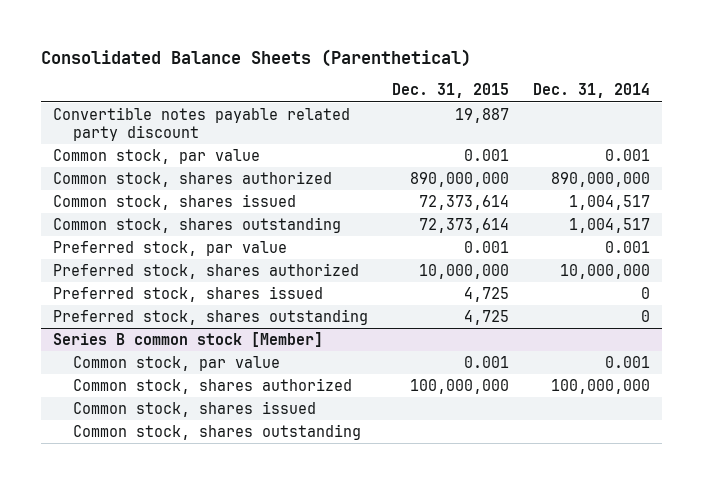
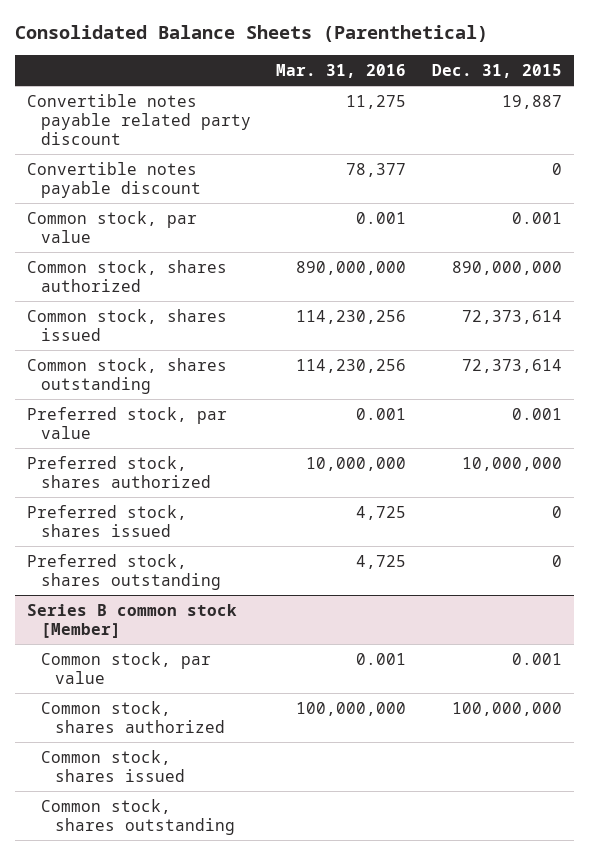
[532,83,650,99] Dec. 31, 2014 -> none
none -> [276,64,407,79] Mar. 31, 2016
none -> [27,161,202,198] Convertible notes payable discount
[464,286,510,302] 4,725 -> [551,505,562,518] 0
[464,309,510,325] 4,725 -> [551,554,562,567] 0

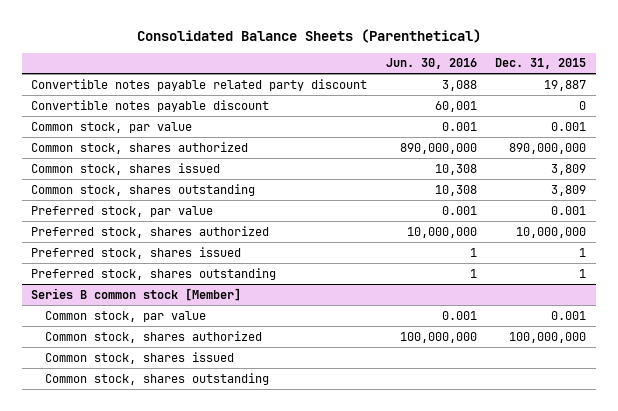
[276,64,407,79] Mar. 31, 2016 -> none
none -> [385,58,477,70] Jun. 30, 2016
[461,309,562,324] 72,373,614 -> [551,163,587,175] 3,809
[461,358,562,373] 72,373,614 -> [551,184,587,196] 3,809
[551,505,562,518] 0 -> [579,247,587,257] 1
[551,554,562,567] 0 -> [579,268,587,278] 1

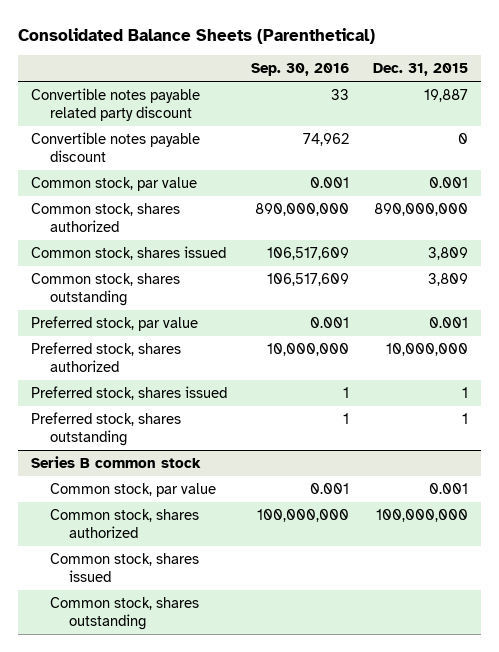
[385,58,477,70] Jun. 30, 2016 -> none
none -> [251,63,350,77] Sep. 30, 2016
[31,287,242,301] Series B common stock [Member] -> [30,456,201,469] Series B common stock

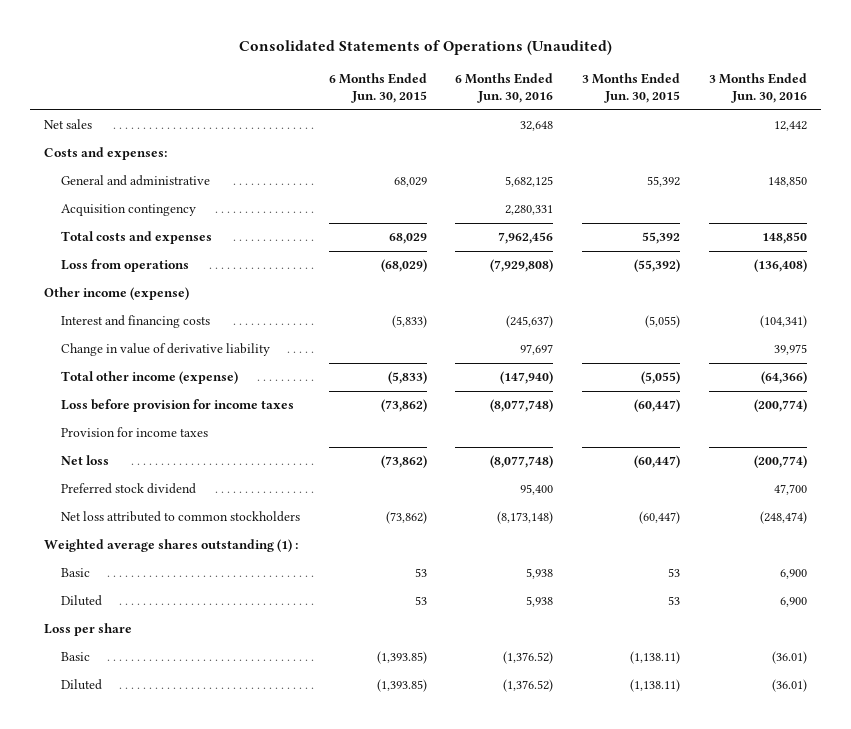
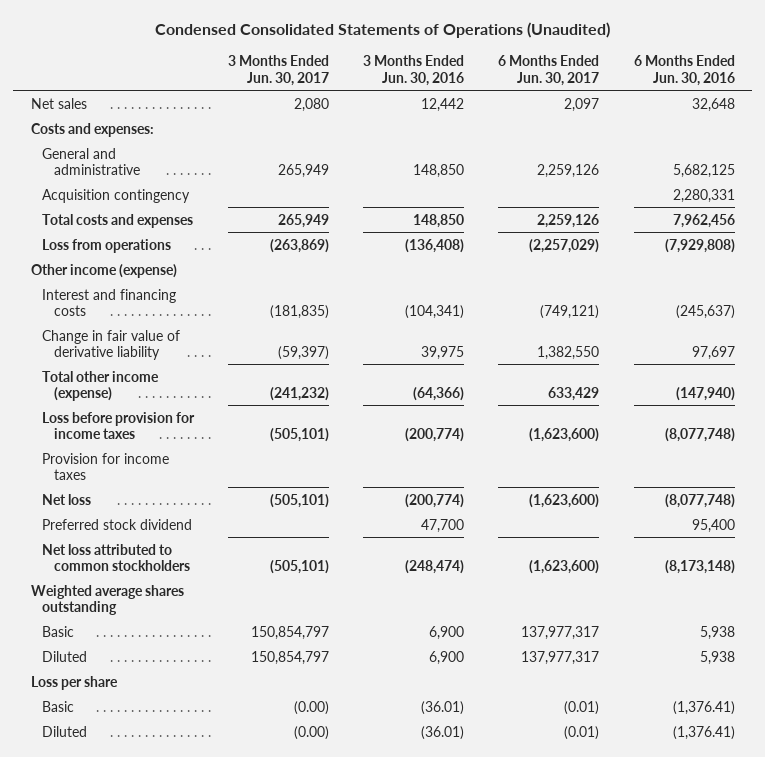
[238,39,612,55] Consolidated Statements of Operations (Unaudited) -> [154,21,610,38] Condensed Consolidated Statements of Operations (Unaudited)
[328,72,427,104] 6 Months Ended Jun. 30, 2015 -> none
[582,72,681,104] 3 Months Ended Jun. 30, 2015 -> none
none -> [228,55,330,86] 3 Months Ended Jun. 30, 2017
none -> [498,55,600,86] 6 Months Ended Jun. 30, 2017
[60,343,270,357] Change in value of derivative liability -> [42,329,181,360] Change in fair value of derivative liability
[44,539,299,553] Weighted average shares outstanding (1) : -> [30,584,184,615] Weighted average shares outstanding
[503,651,554,665] (1,376.52) -> [672,700,735,715] (1,376.41)
[503,679,554,693] (1,376.52) -> [672,725,735,740] (1,376.41)

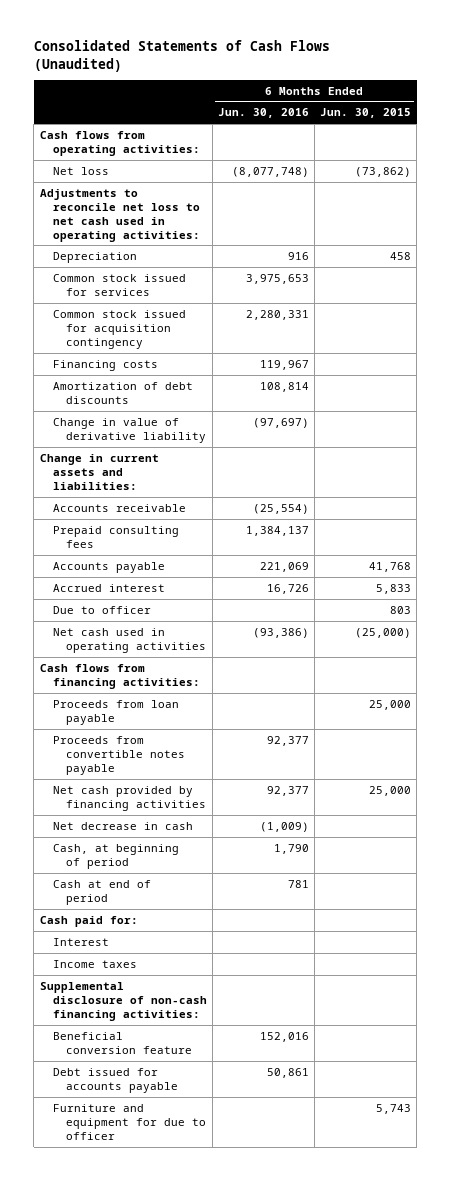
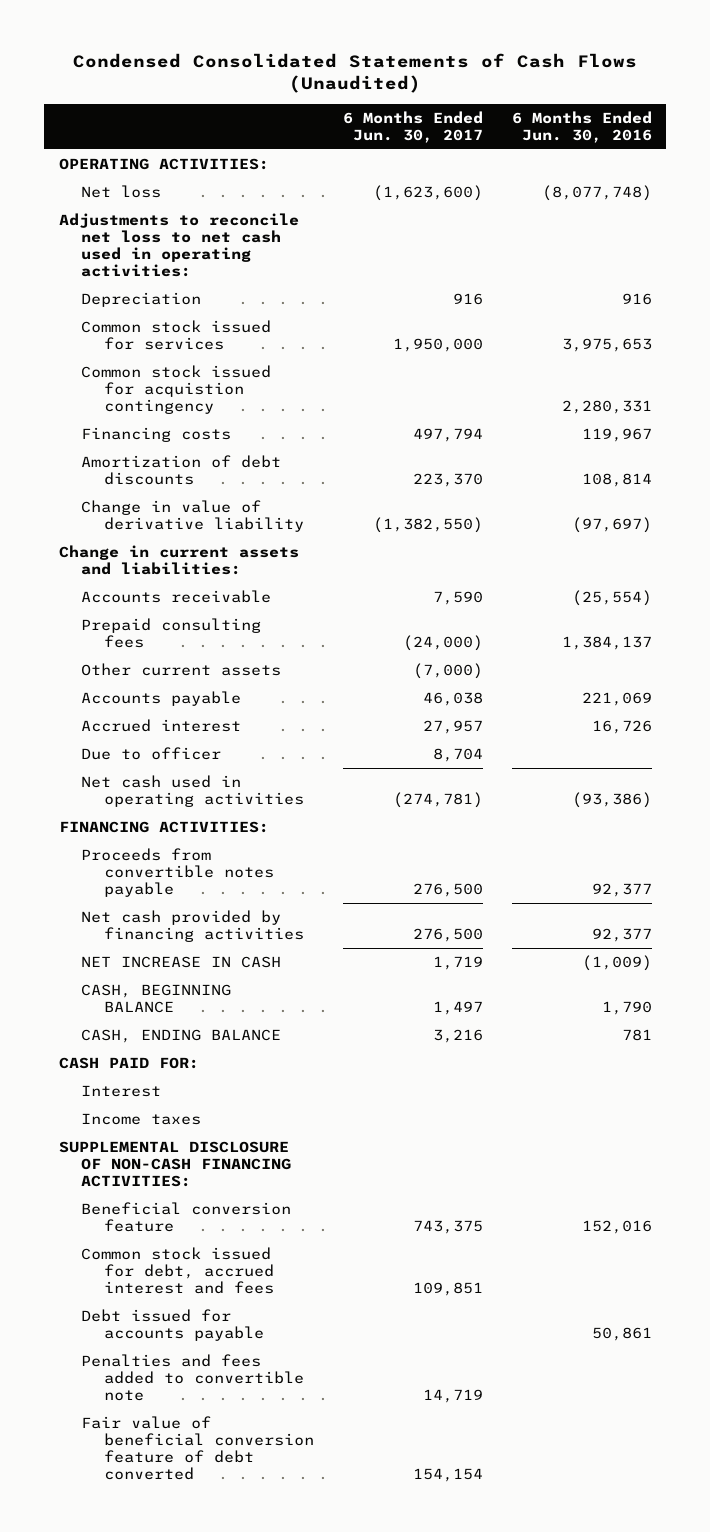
[33,40,330,72] Consolidated Statements of Cash Flows (Unaudited) -> [73,52,638,94] Condensed Consolidated Statements of Cash Flows (Unaudited)
[320,108,412,119] Jun. 30, 2015 -> none
none -> [342,111,483,143] 6 Months Ended Jun. 30, 2017
[39,130,200,156] Cash flows from operating activities: -> [58,158,269,171] OPERATING ACTIVITIES:
[52,309,186,349] Common stock issued for acquisition contingency -> [81,365,272,414] Common stock issued for acquistion contingency
none -> [81,663,282,677] Other current assets
[52,699,179,725] Proceeds from loan payable -> none
[39,663,200,689] Cash flows from financing activities: -> [58,821,269,834] FINANCING ACTIVITIES:
[52,821,193,830] Net decrease in cash -> [81,956,282,969] NET INCREASE IN CASH
[52,843,179,869] Cash, at beginning of period -> [81,984,232,1014] CASH, BEGINNING BALANCE
[52,879,151,905] Cash at end of period -> [81,1029,282,1044] CASH, ENDING BALANCE
[39,915,138,927] Cash paid for: -> [58,1057,199,1070] CASH PAID FOR:
[39,981,207,1021] Supplemental disclosure of non-cash financing activities: -> [58,1141,292,1187] SUPPLEMENTAL DISCLOSURE OF NON-CASH FINANCING ACTIVITIES:
none -> [81,1247,274,1294] Common stock issued for debt, accrued interest and fees
[52,1103,206,1140] Furniture and equipment for due to officer -> none
none -> [81,1354,304,1401] Penalties and fees added to convertible note
none -> [81,1416,314,1480] Fair value of beneficial conversion feature of debt converted

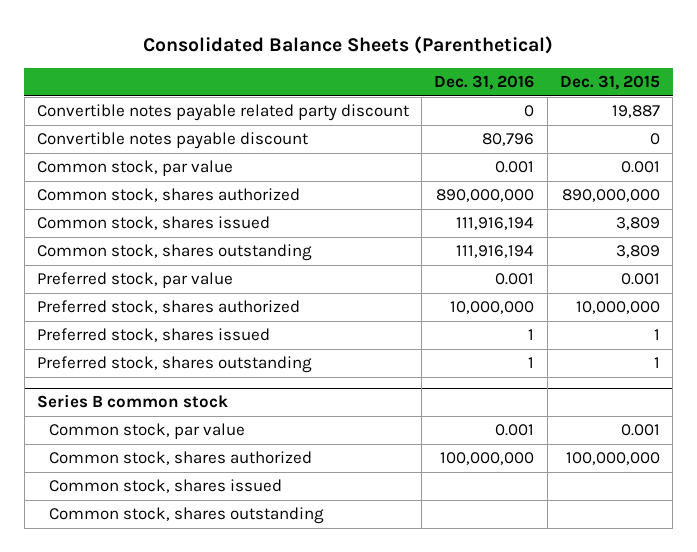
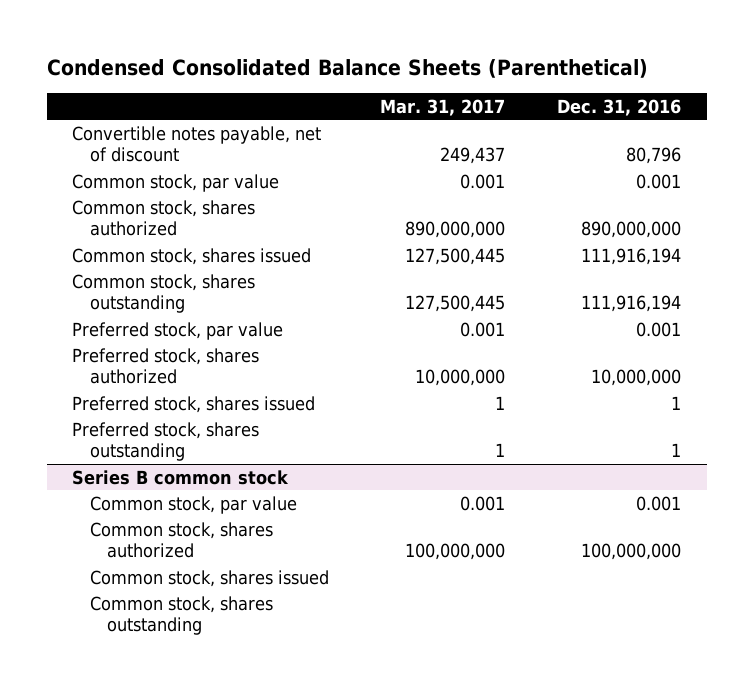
[143,35,554,54] Consolidated Balance Sheets (Parenthetical) -> [46,58,648,78] Condensed Consolidated Balance Sheets (Parenthetical)
[560,75,661,91] Dec. 31, 2015 -> none
none -> [380,98,506,116] Mar. 31, 2017
[36,104,409,122] Convertible notes payable related party discount -> none
[36,132,308,150] Convertible notes payable discount -> [72,125,322,163] Convertible notes payable, net of discount

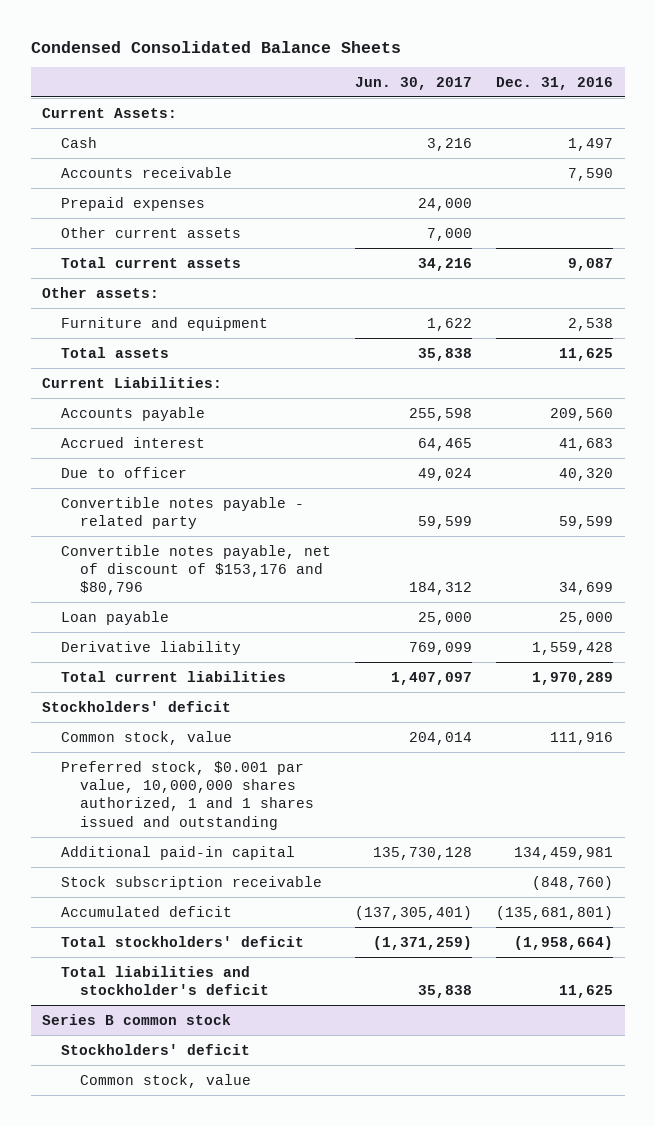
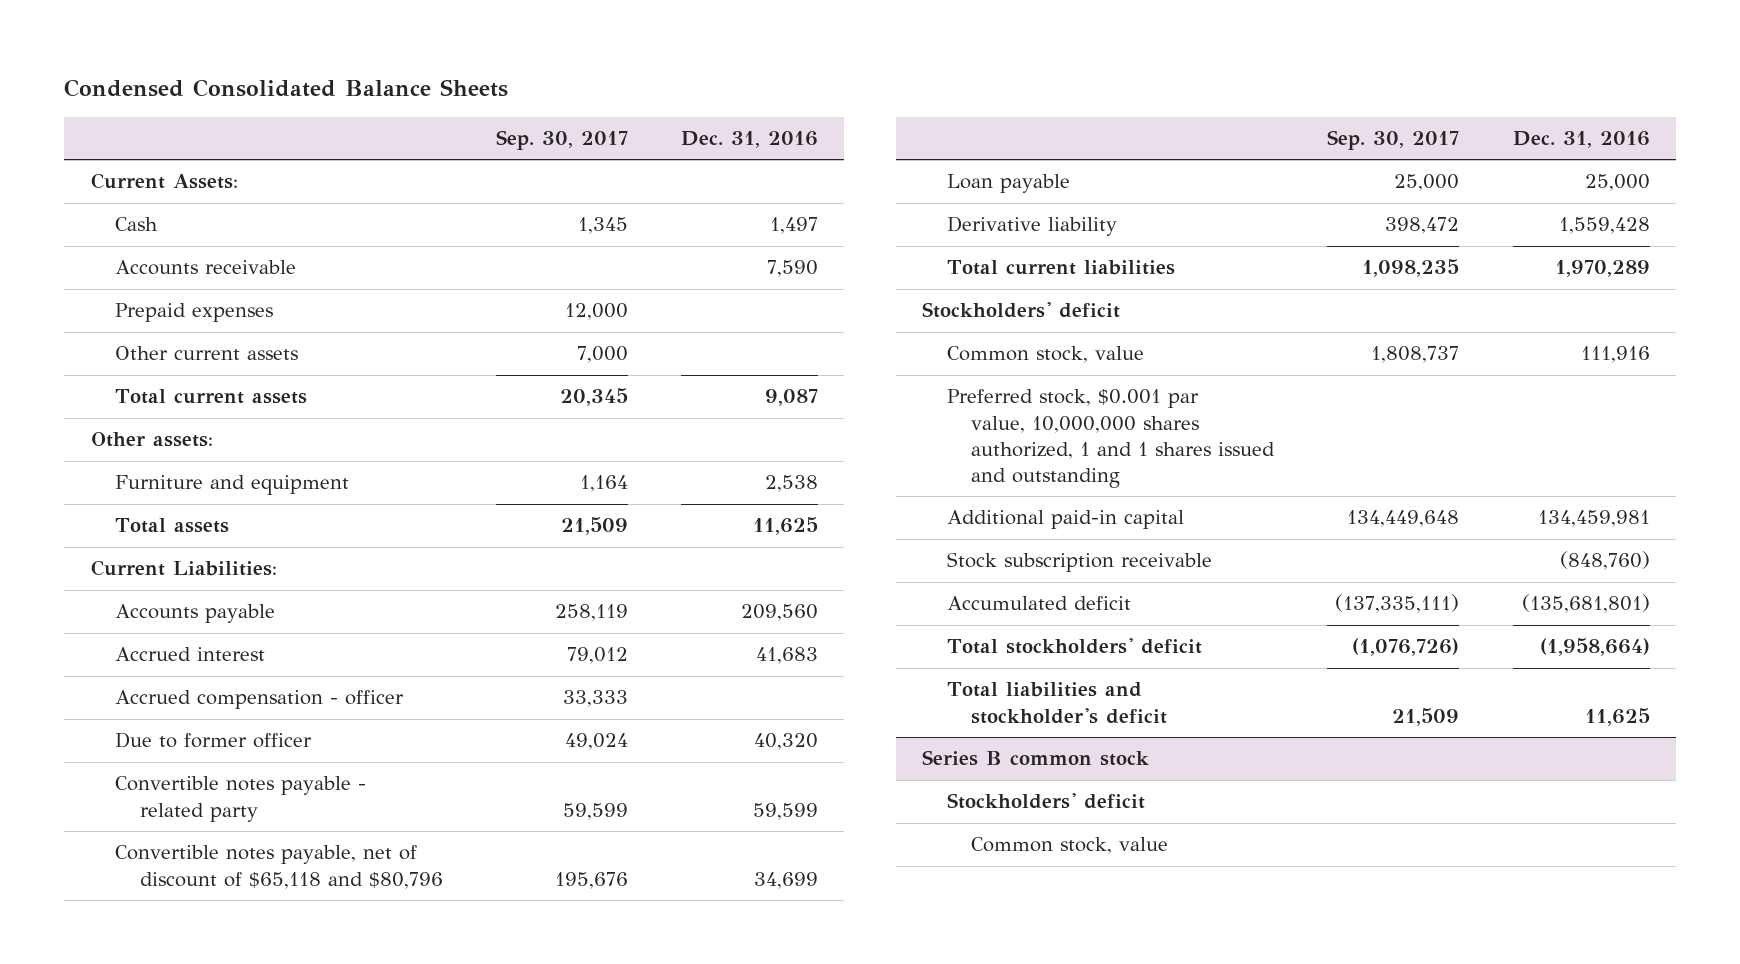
[354,76,472,90] Jun. 30, 2017 -> none
none -> [495,130,628,151] Sep. 30, 2017
none -> [115,690,405,710] Accrued compensation - officer
[61,466,188,478] Due to officer -> [115,732,313,749] Due to former officer
[61,544,332,596] Convertible notes payable, net of discount of $153,176 and $80,796 -> [115,845,443,889] Convertible notes payable, net of discount of $65,118 and $80,796

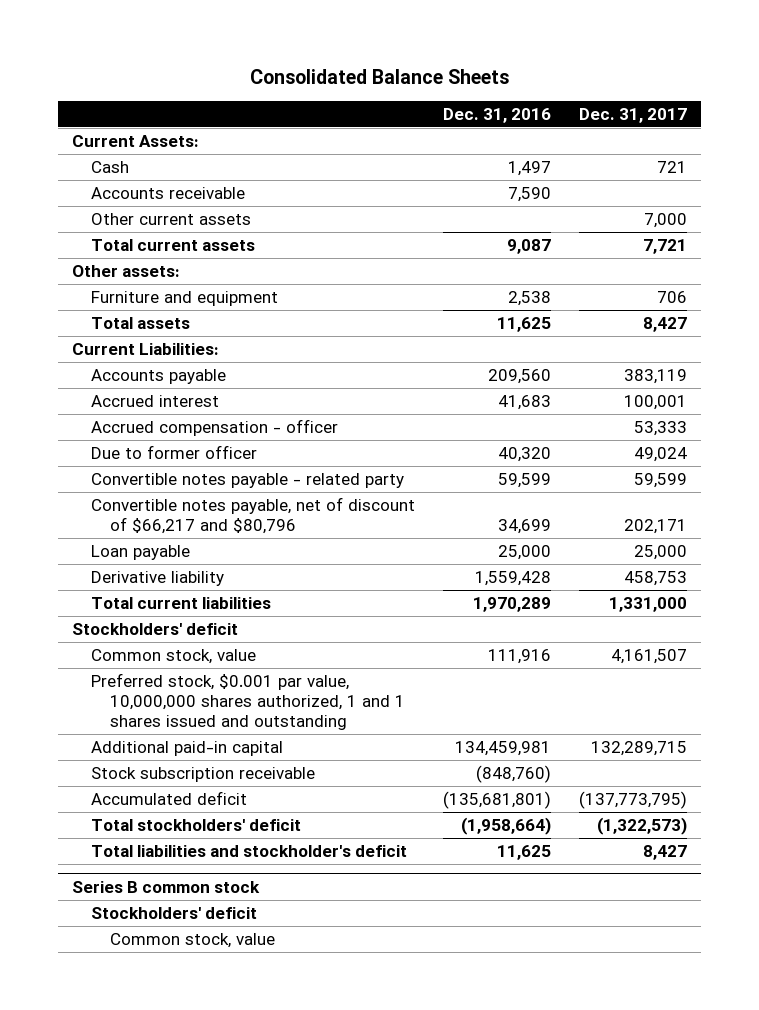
[64,79,509,98] Condensed Consolidated Balance Sheets -> [249,69,509,85] Consolidated Balance Sheets
[495,130,628,151] Sep. 30, 2017 -> none
none -> [579,107,688,123] Dec. 31, 2017
[115,303,274,323] Prepaid expenses -> none
[115,845,443,889] Convertible notes payable, net of discount of $65,118 and $80,796 -> [90,496,415,534] Convertible notes payable, net of discount of $66,217 and $80,796

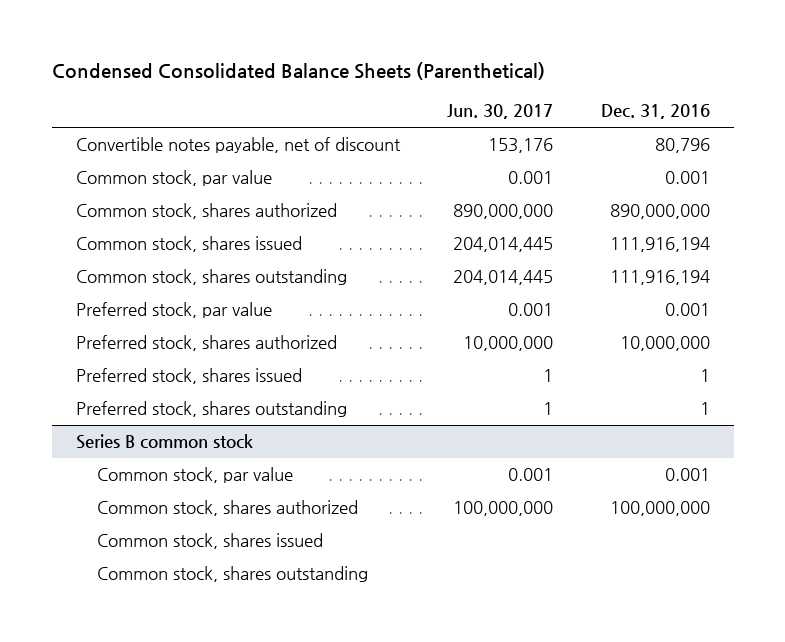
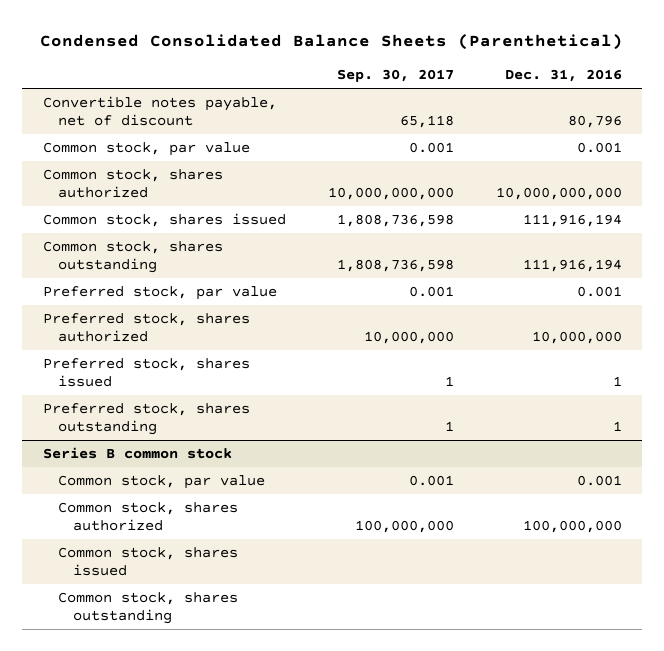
[447,104,554,120] Jun. 30, 2017 -> none
none -> [336,69,454,83] Sep. 30, 2017
[609,204,710,220] 890,000,000 -> [495,186,622,200] 10,000,000,000

